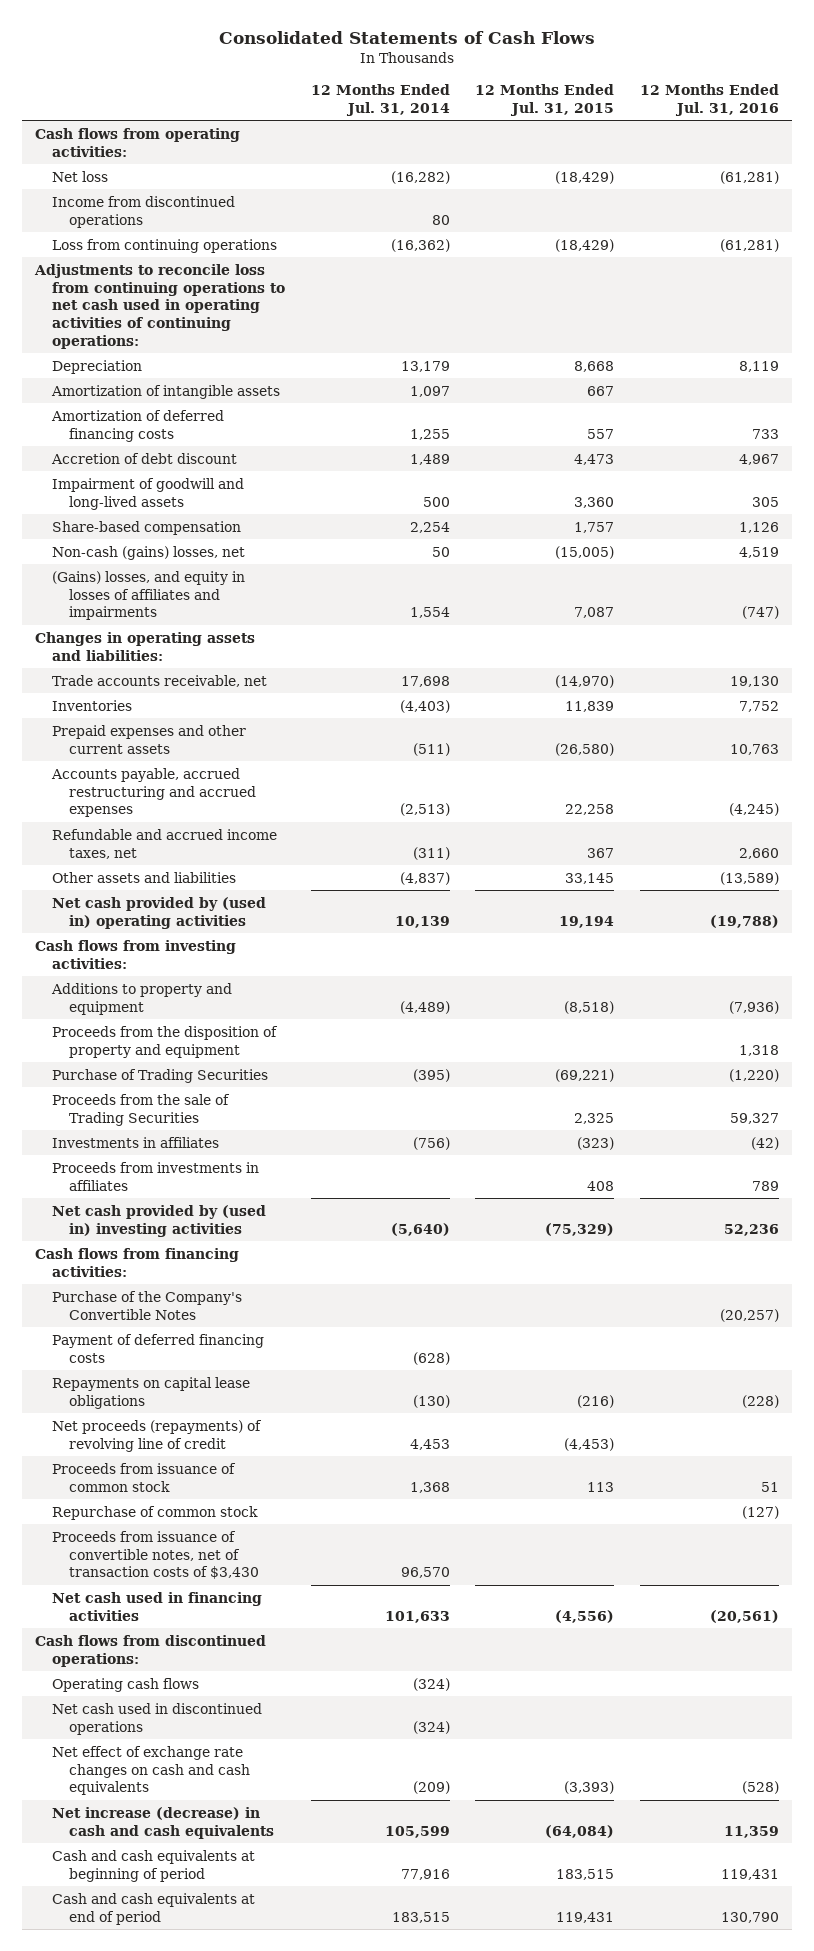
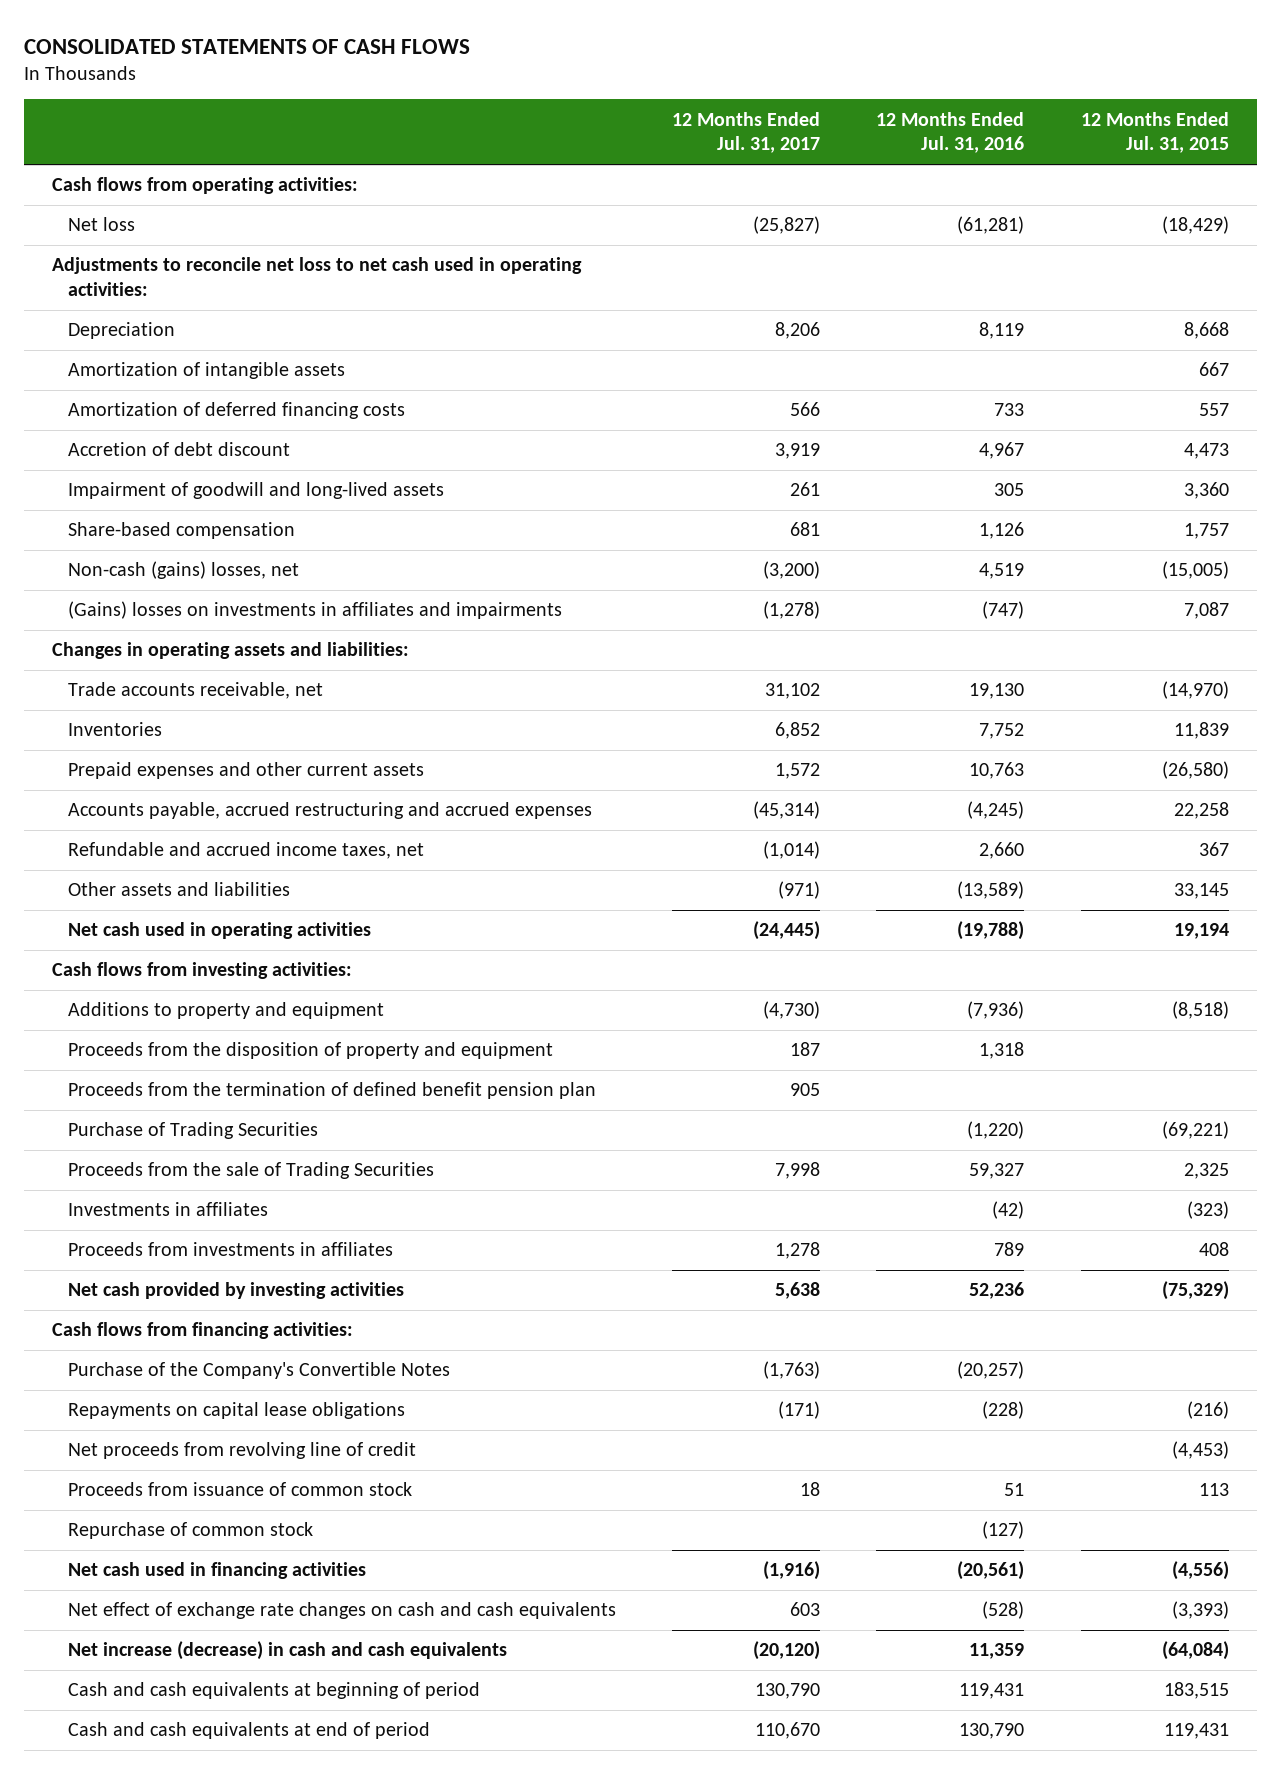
[219,31,596,45] Consolidated Statements of Cash Flows -> [23,38,470,54] CONSOLIDATED STATEMENTS OF CASH FLOWS
[310,84,450,117] 12 Months Ended Jul. 31, 2014 -> none
none -> [672,111,821,154] 12 Months Ended Jul. 31, 2017
[51,195,235,228] Income from discontinued operations -> none
[51,238,277,253] Loss from continuing operations -> none
[33,263,285,350] Adjustments to reconcile loss from continuing operations to net cash used in operating activities of continuing operations: -> [51,257,582,296] Adjustments to reconcile net loss to net cash used in operating activities:
[51,570,245,621] (Gains) losses, and equity in losses of affiliates and impairments -> [68,601,563,620] (Gains) losses on investments in affiliates and impairments
[51,896,266,929] Net cash provided by (used in) operating activities -> [68,922,372,940] Net cash used in operating activities
none -> [68,1082,597,1100] Proceeds from the termination of defined benefit pension plan
[51,1204,266,1237] Net cash provided by (used in) investing activities -> [68,1282,405,1300] Net cash provided by investing activities
[51,1333,264,1363] Payment of deferred financing costs -> none
[51,1419,262,1452] Net proceeds (repayments) of revolving line of credit -> [68,1442,417,1460] Net proceeds from revolving line of credit
[51,1530,259,1580] Proceeds from issuance of convertible notes, net of transaction costs of $3,430 -> none
[34,1634,266,1667] Cash flows from discontinued operations: -> none
[51,1677,199,1692] Operating cash flows -> none
[51,1702,262,1735] Net cash used in discontinued operations -> none

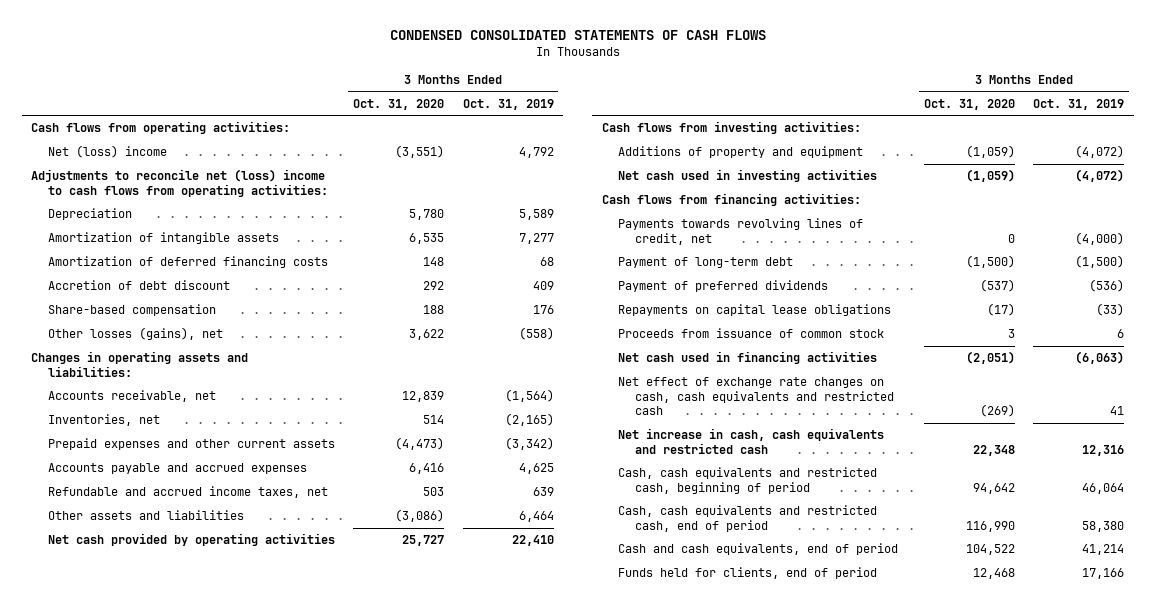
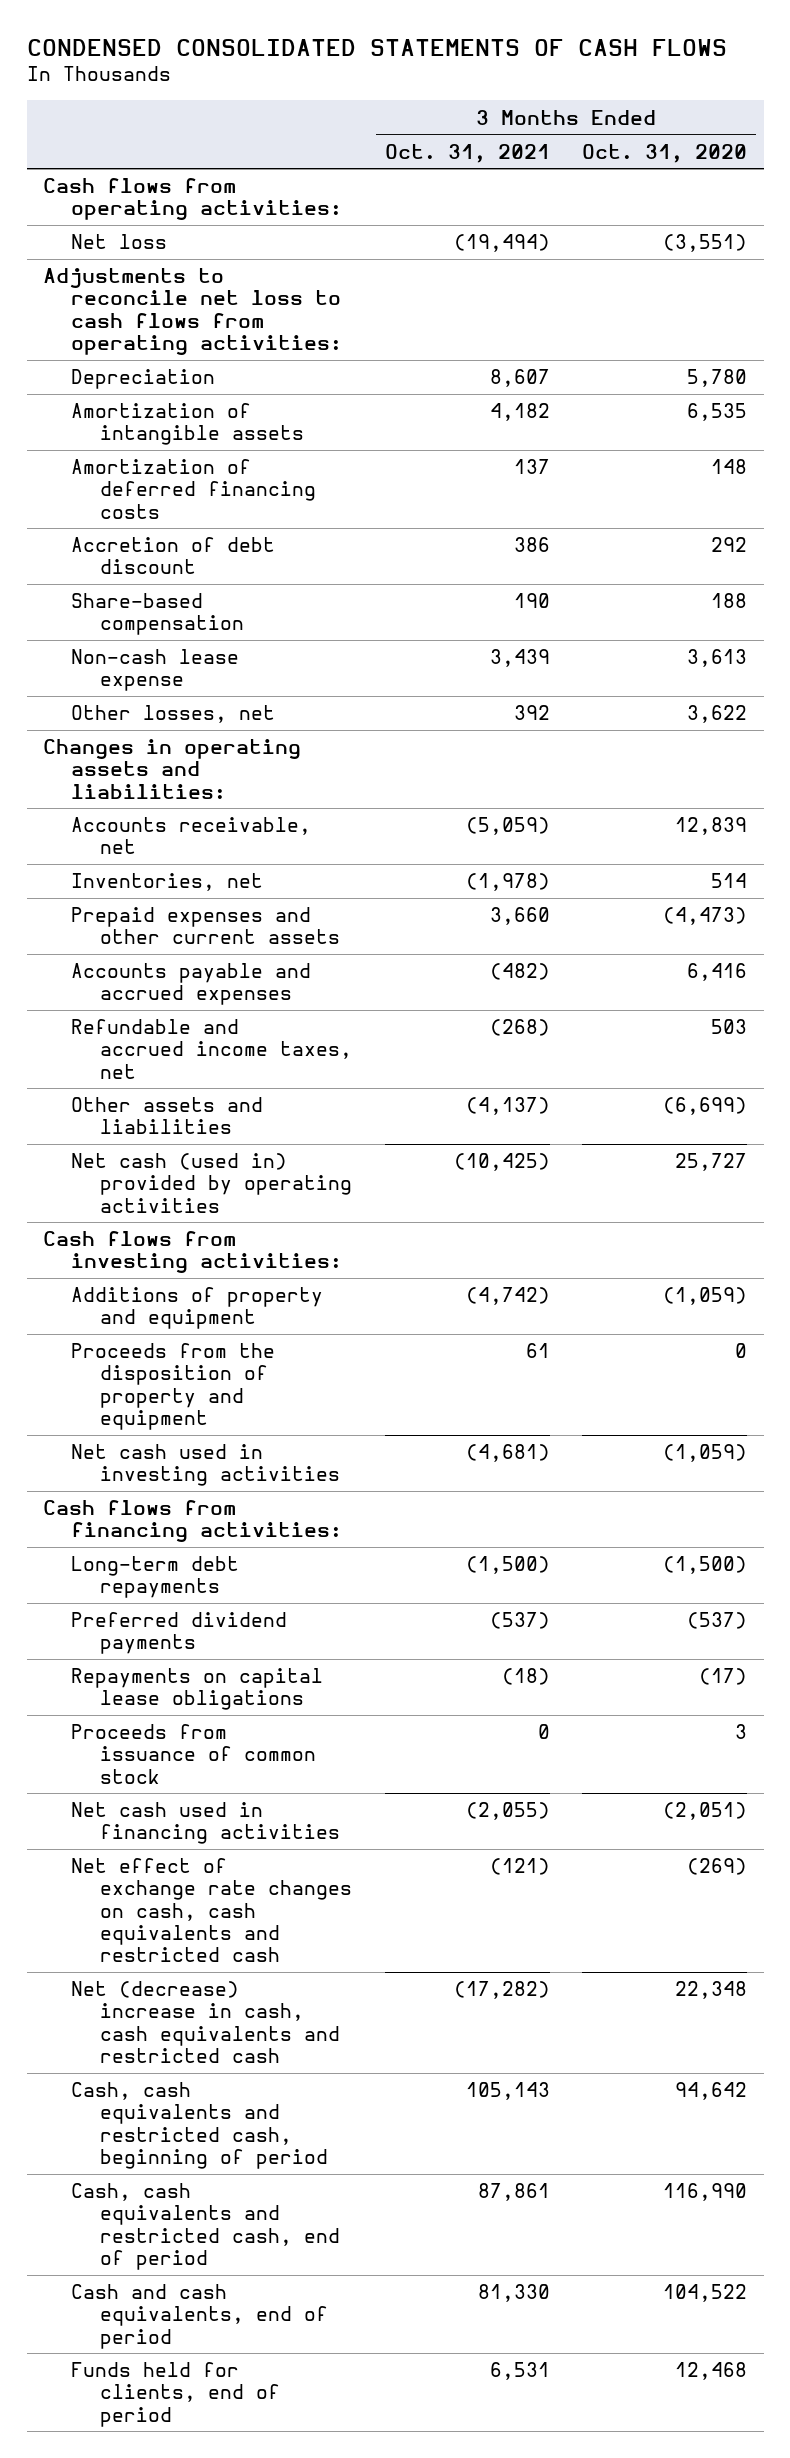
[462,98,554,110] Oct. 31, 2019 -> none
none -> [384,143,550,163] Oct. 31, 2021
[47,145,167,159] Net (loss) income -> [71,234,168,250] Net loss
[30,169,328,197] Adjustments to reconcile net (loss) income to cash flows from operating activities: -> [42,268,343,355] Adjustments to reconcile net loss to cash flows from operating activities:
none -> [71,649,240,692] Non-cash lease expense
[47,327,223,341] Other losses (gains), net -> [71,705,276,724] Other losses, net
[395,509,445,523] (3,086) -> [663,1097,748,1116] (6,699)
[47,533,335,547] Net cash provided by operating activities -> [71,1153,352,1213] Net cash (used in) provided by operating activities
none -> [71,1343,276,1430] Proceeds from the disposition of property and equipment
[618,218,864,245] Payments towards revolving lines of credit, net -> none
[618,257,794,269] Payment of long-term debt -> [71,1556,240,1599] Long-term debt repayments
[618,280,829,293] Payment of preferred dividends -> [71,1612,288,1655] Preferred dividend payments
[618,428,885,454] Net increase in cash, cash equivalents and restricted cash -> [71,1981,340,2063] Net (decrease) increase in cash, cash equivalents and restricted cash

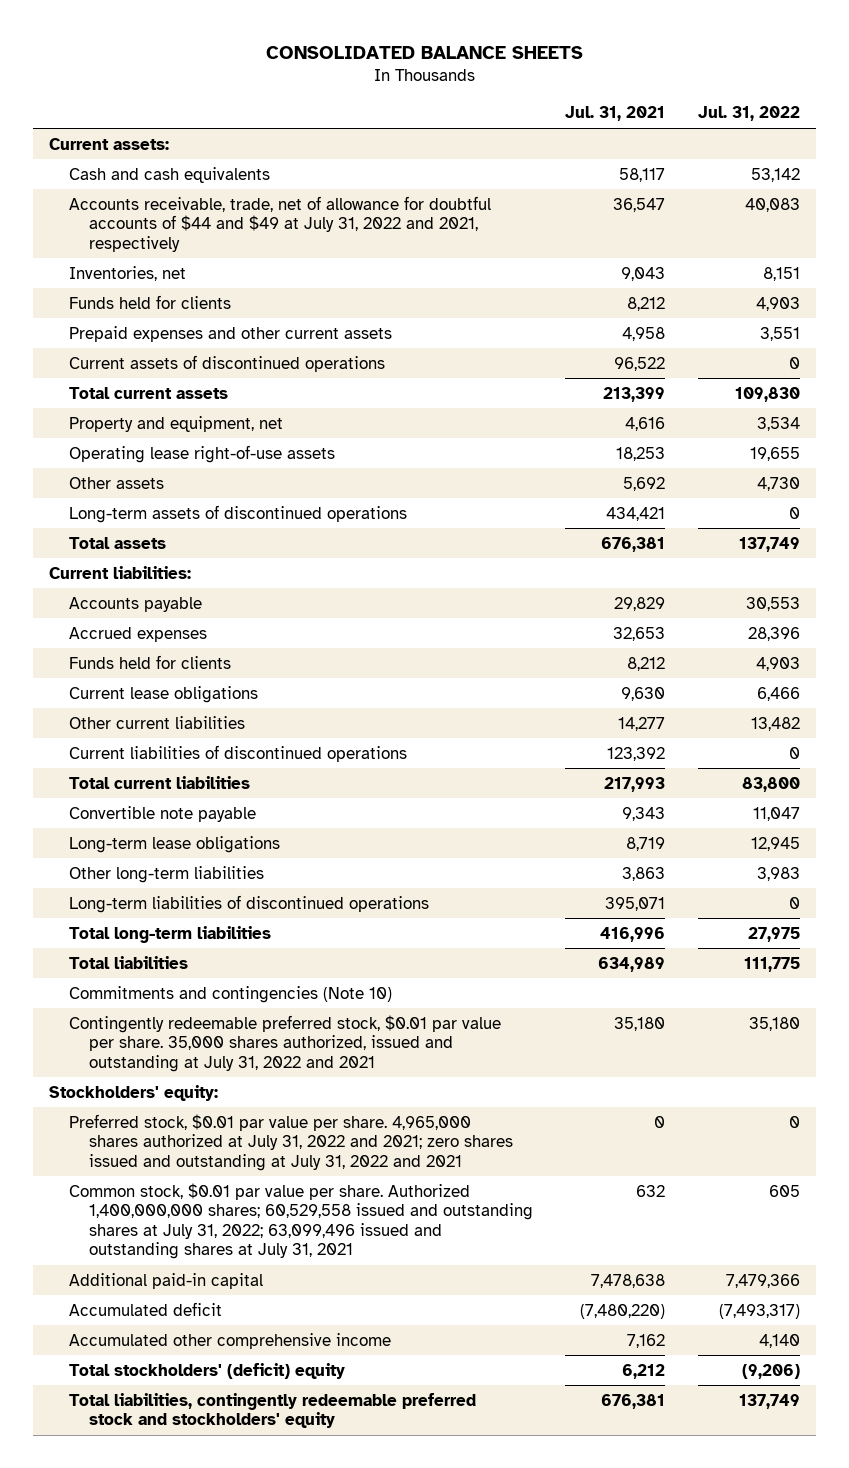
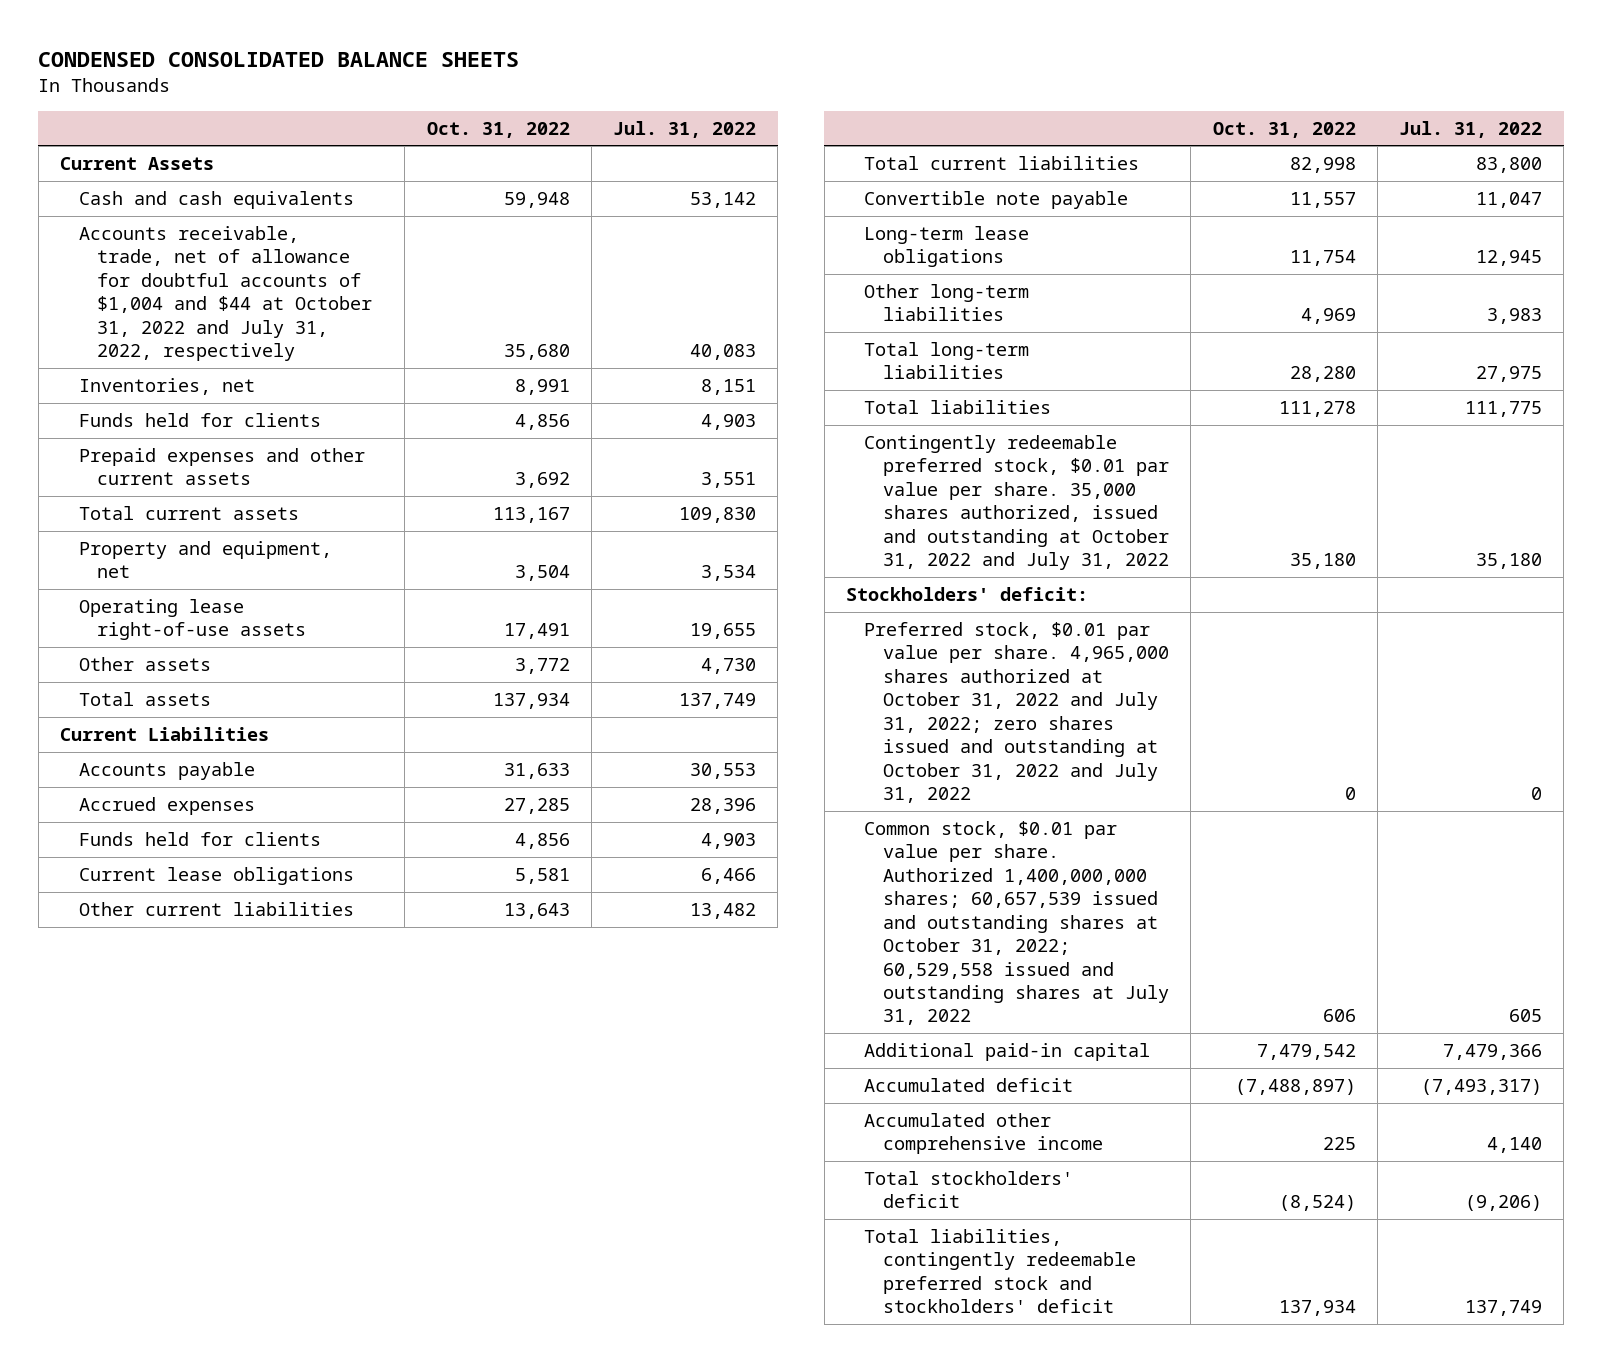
[265,45,583,59] CONSOLIDATED BALANCE SHEETS -> [38,52,520,68] CONDENSED CONSOLIDATED BALANCE SHEETS
[565,106,666,122] Jul. 31, 2021 -> none
none -> [426,121,570,138] Oct. 31, 2022
[49,137,170,150] Current assets: -> [59,157,214,171] Current Assets
[69,195,492,252] Accounts receivable, trade, net of allowance for doubtful accounts of $44 and $49 at July 31, 2022 and 2021, respectively -> [78,226,373,362] Accounts receivable, trade, net of allowance for doubtful accounts of $1,004 and $44 at October 31, 2022 and July 31, 2022, respectively
[69,354,386,372] Current assets of discontinued operations -> none
[69,504,408,523] Long-term assets of discontinued operations -> none
[49,565,192,579] Current liabilities: -> [59,727,269,742] Current Liabilities
[69,744,408,762] Current liabilities of discontinued operations -> none
[69,894,430,913] Long-term liabilities of discontinued operations -> none
[69,985,393,1003] Commitments and contingencies (Note 10) -> none
[69,1014,502,1072] Contingently redeemable preferred stock, $0.01 par value per share. 35,000 shares authorized, issued and outstanding at July 31, 2022 and 2021 -> [864,435,1170,571] Contingently redeemable preferred stock, $0.01 par value per share. 35,000 shares authorized, issued and outstanding at October 31, 2022 and July 31, 2022
[49,1084,219,1101] Stockholders' equity: -> [845,587,1088,602] Stockholders' deficit:
[69,1113,513,1171] Preferred stock, $0.01 par value per share. 4,965,000 shares authorized at July 31, 2022 and 2021; zero shares issued and outstanding at July 31, 2022 and 2021 -> [864,622,1170,803] Preferred stock, $0.01 par value per share. 4,965,000 shares authorized at October 31, 2022 and July 31, 2022; zero shares issued and outstanding at October 31, 2022 and July 31, 2022
[69,1182,533,1260] Common stock, $0.01 par value per share. Authorized 1,400,000,000 shares; 60,529,558 issued and outstanding shares at July 31, 2022; 63,099,496 issued and outstanding shares at July 31, 2021 -> [864,821,1170,1026] Common stock, $0.01 par value per share. Authorized 1,400,000,000 shares; 60,657,539 issued and outstanding shares at October 31, 2022; 60,529,558 issued and outstanding shares at July 31, 2022
[69,1362,346,1379] Total stockholders' (deficit) equity -> [864,1171,1074,1209] Total stockholders' deficit
[69,1392,477,1429] Total liabilities, contingently redeemable preferred stock and stockholders' equity -> [864,1229,1137,1314] Total liabilities, contingently redeemable preferred stock and stockholders' deficit

